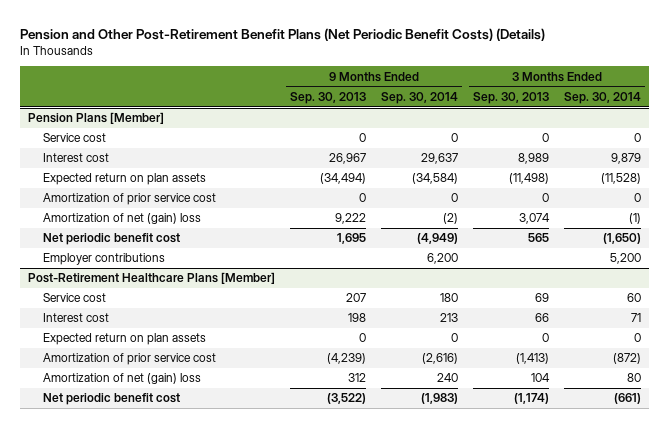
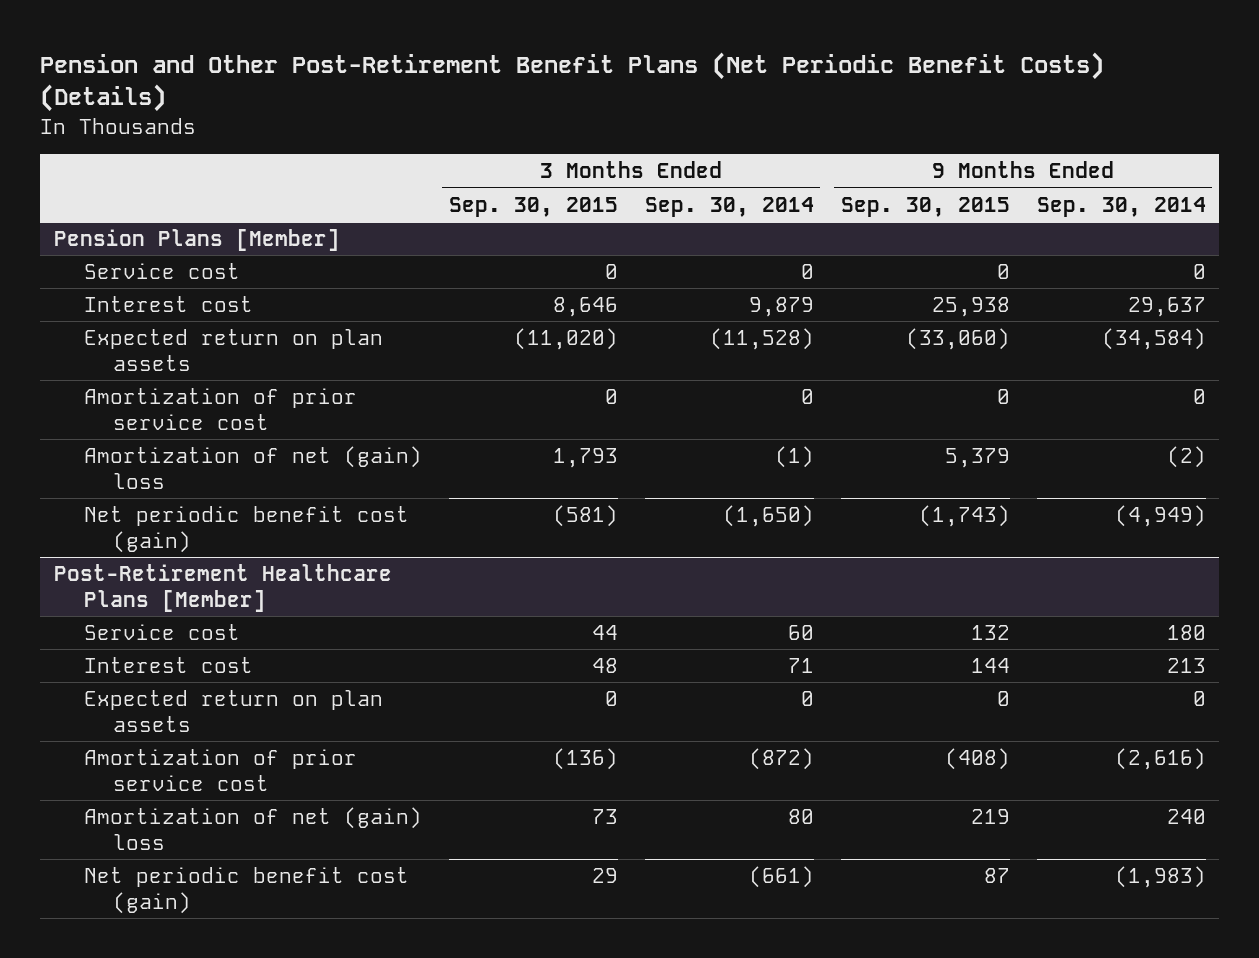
[289,92,366,105] Sep. 30, 2013 -> none
[473,92,550,105] Sep. 30, 2013 -> none
none -> [448,196,618,217] Sep. 30, 2015
none -> [840,196,1010,217] Sep. 30, 2015
[42,253,165,266] Employer contributions -> none
[42,233,180,246] Net periodic benefit cost -> [83,505,409,554] Net periodic benefit cost (gain)
[42,393,180,406] Net periodic benefit cost -> [83,866,409,915] Net periodic benefit cost (gain)

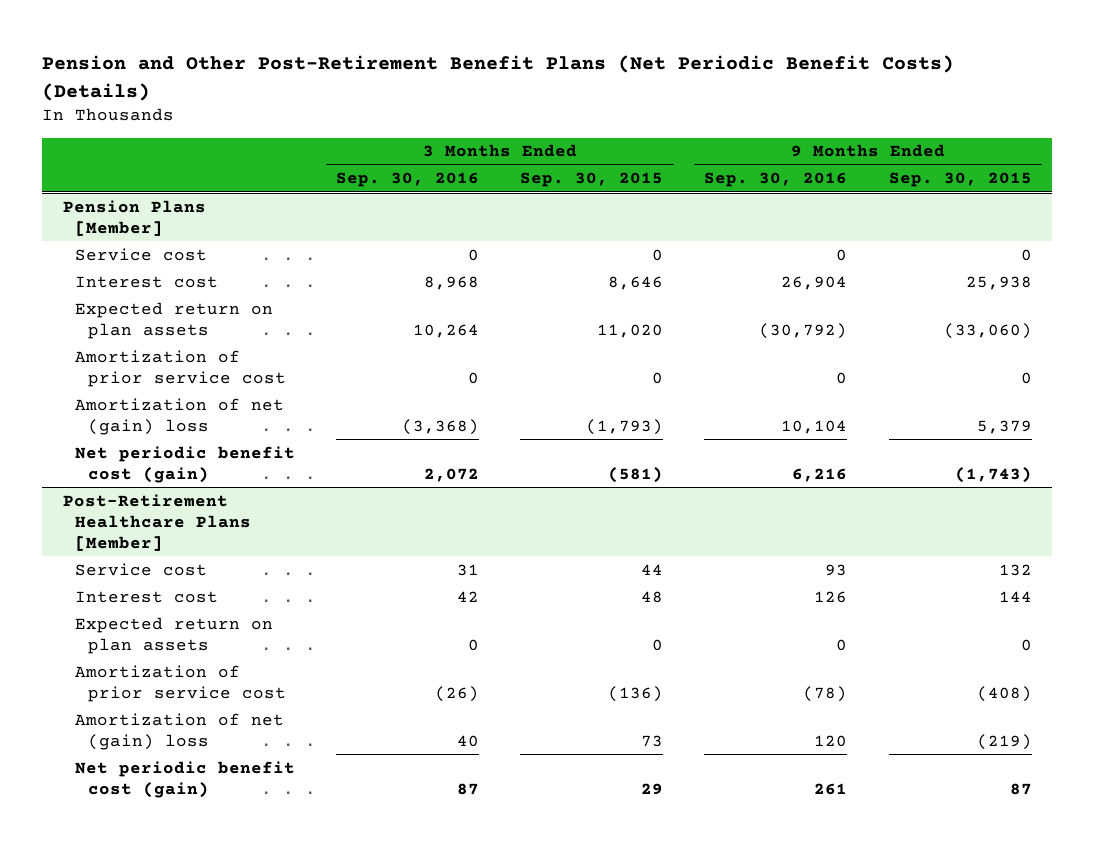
[644,196,814,217] Sep. 30, 2014 -> none
[1036,196,1206,217] Sep. 30, 2014 -> none
none -> [336,172,480,188] Sep. 30, 2016
none -> [704,172,848,188] Sep. 30, 2016
[513,327,618,350] (11,020) -> [597,323,664,338] 11,020
[552,447,618,468] 1,793 -> [586,418,664,435] (1,793)
[970,808,1010,824] 219 -> [976,733,1032,750] (219)

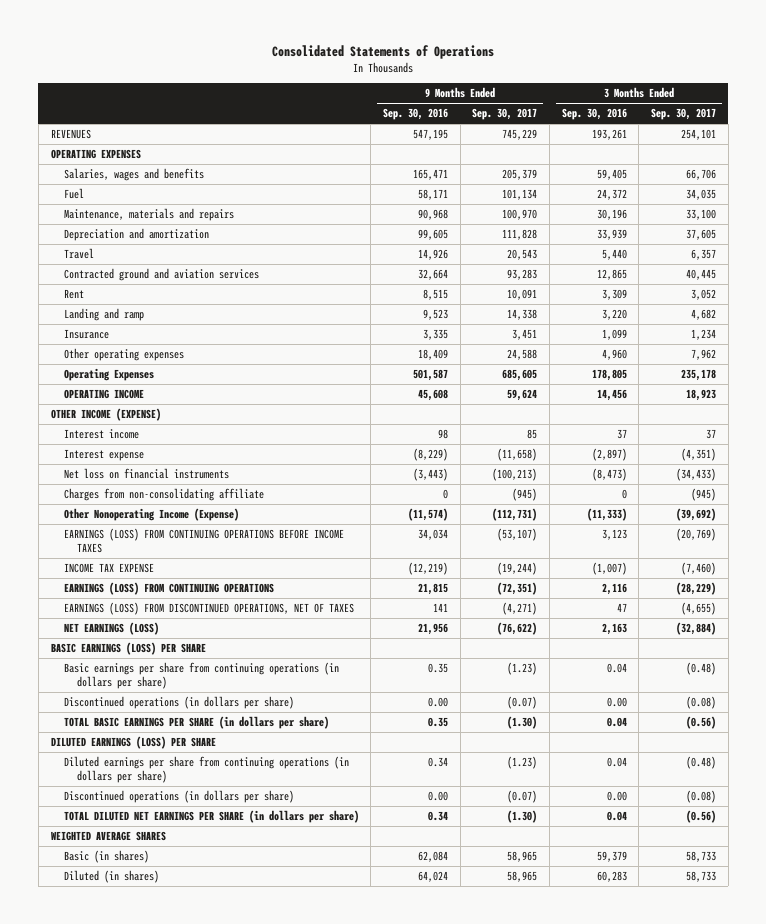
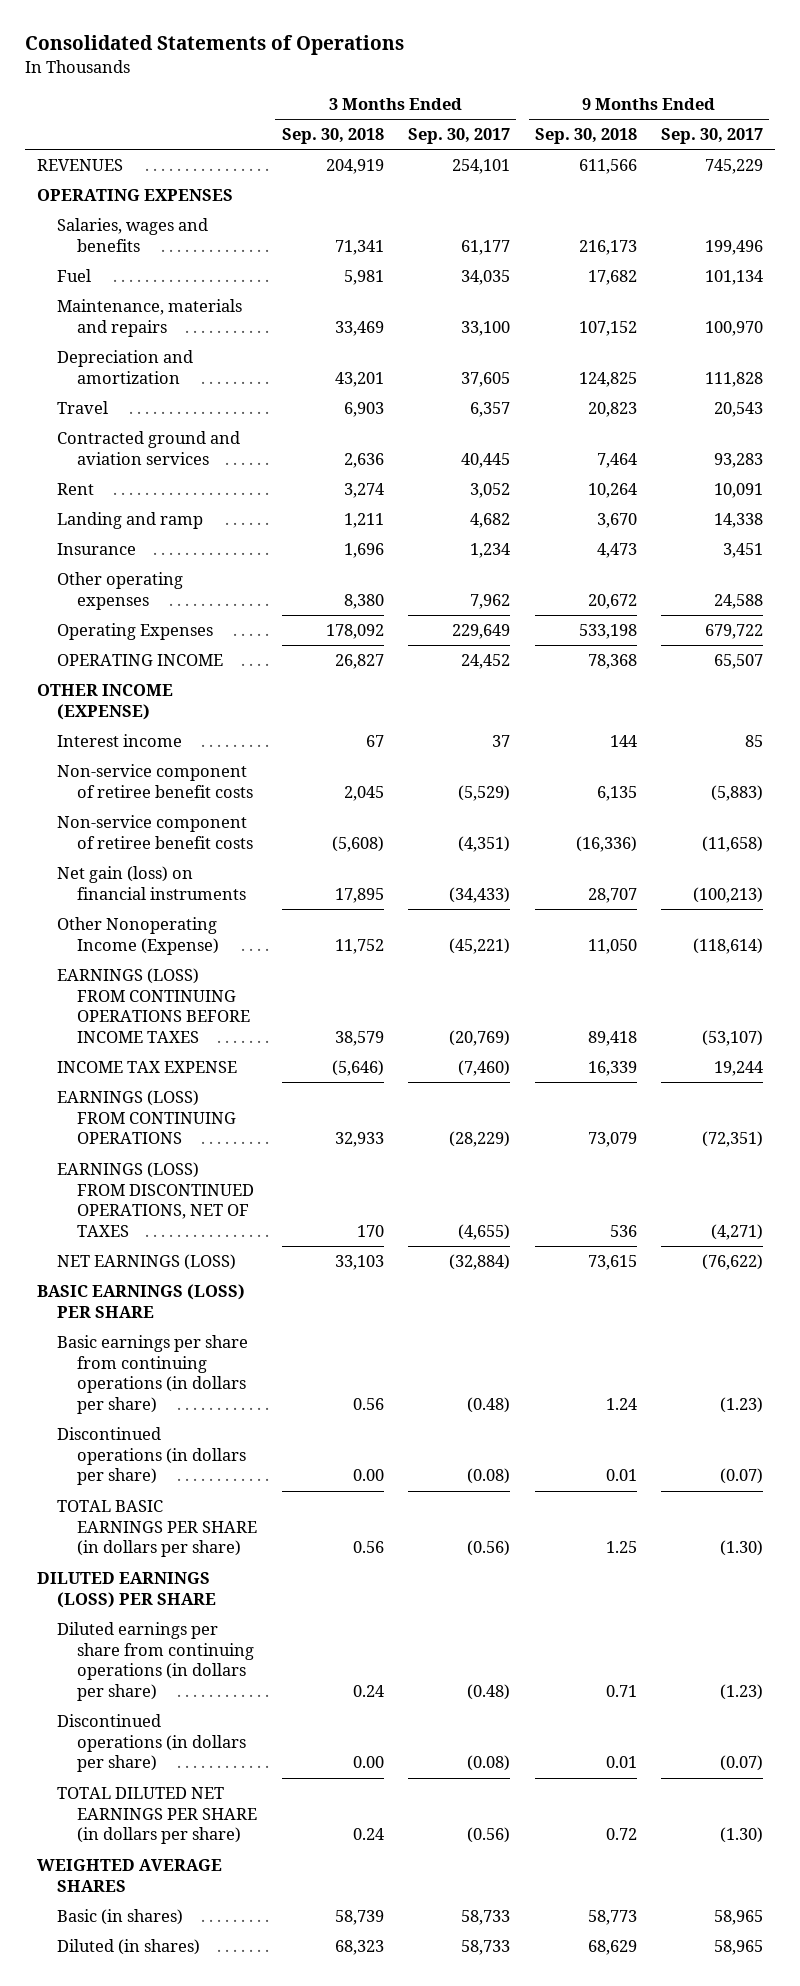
[383,108,449,121] Sep. 30, 2016 -> none
[561,108,627,121] Sep. 30, 2016 -> none
none -> [281,128,384,145] Sep. 30, 2018
none -> [534,128,637,145] Sep. 30, 2018
[502,169,538,181] 205,379 -> [705,239,764,255] 199,496
[685,169,716,181] 66,706 -> [461,239,511,255] 61,177
[502,369,538,382] 685,605 -> [705,624,764,640] 679,722
[680,369,716,382] 235,178 -> [452,624,511,640] 229,649
[507,389,538,402] 59,624 -> [714,654,764,670] 65,507
[685,389,716,402] 18,923 -> [461,654,511,670] 24,452
[63,488,264,502] Charges from non-consolidating affiliate -> none
none -> [57,764,254,798] Non-service component of retiree benefit costs
[63,449,144,462] Interest expense -> [57,815,254,849] Non-service component of retiree benefit costs
[63,468,229,480] Net loss on financial instruments -> [57,866,247,900] Net gain (loss) on financial instruments
[492,508,538,522] (112,731) -> [693,937,764,954] (118,614)
[675,508,716,522] (39,692) -> [449,937,511,954] (45,221)
[497,562,538,576] (19,244) -> [714,1061,764,1077] 19,244

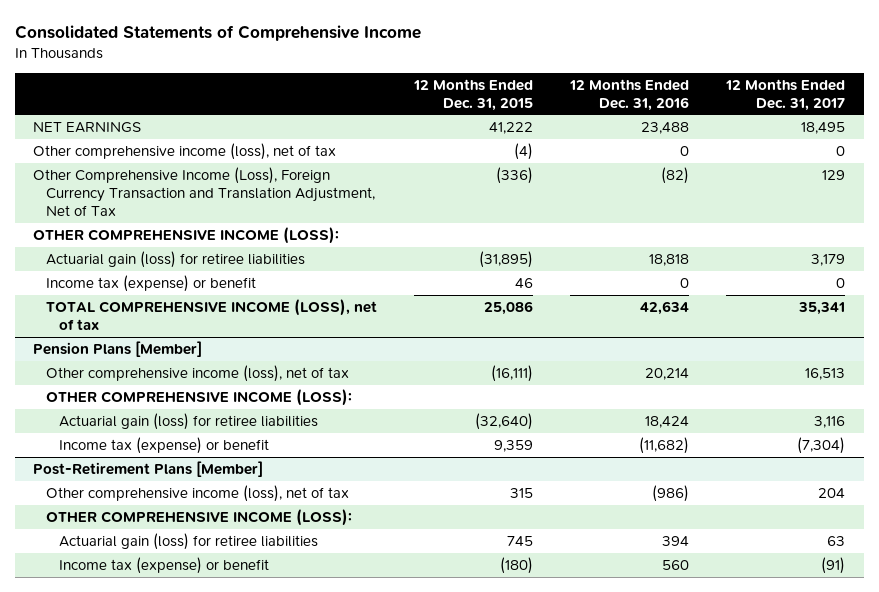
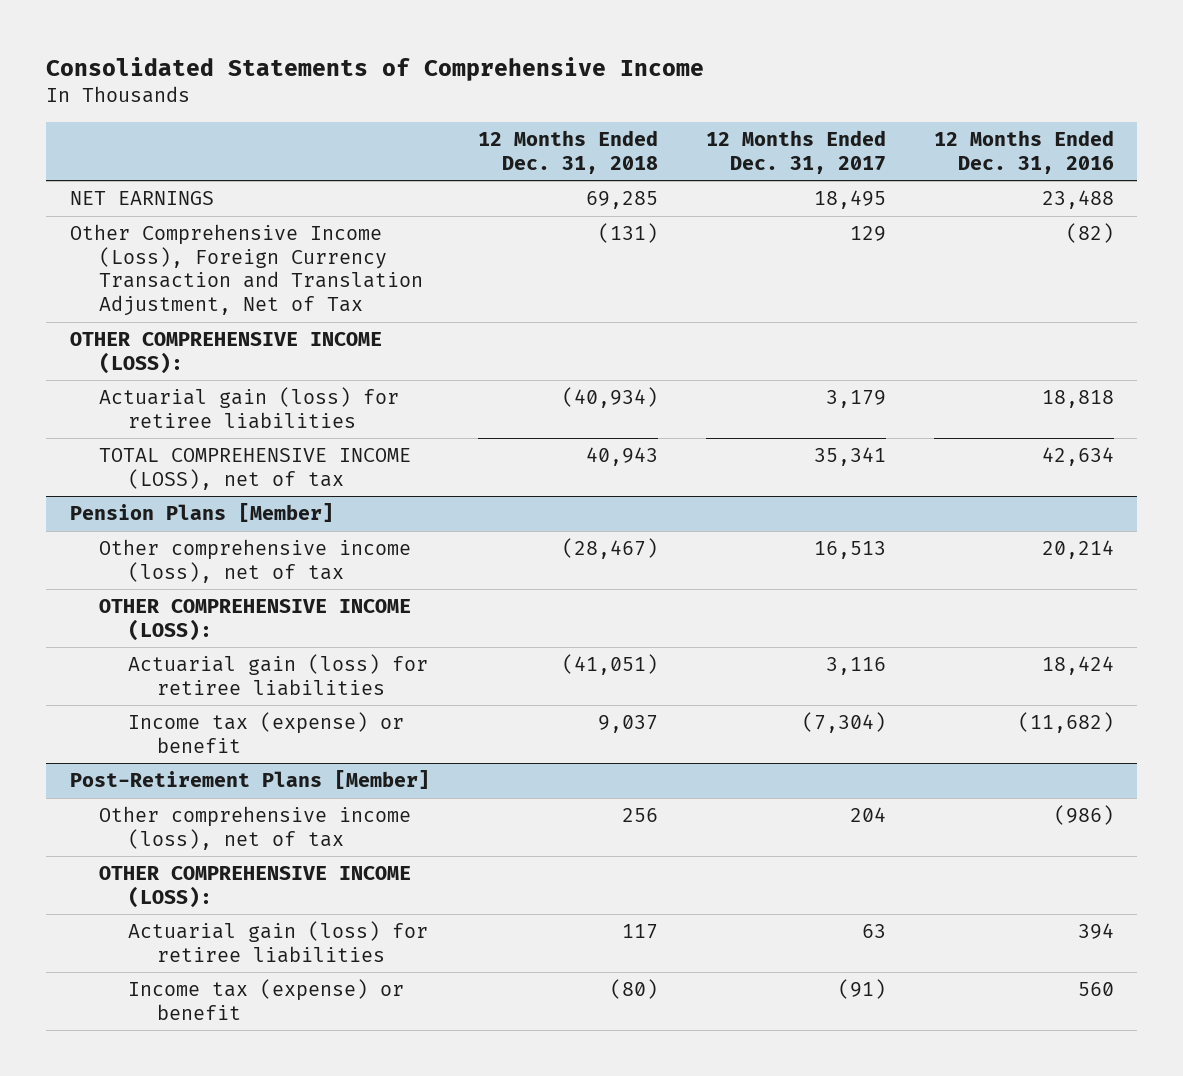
[413,78,534,111] 12 Months Ended Dec. 31, 2015 -> none
none -> [477,130,658,174] 12 Months Ended Dec. 31, 2018
[33,142,337,160] Other comprehensive income (loss), net of tax -> none
[46,274,257,292] Income tax (expense) or benefit -> none

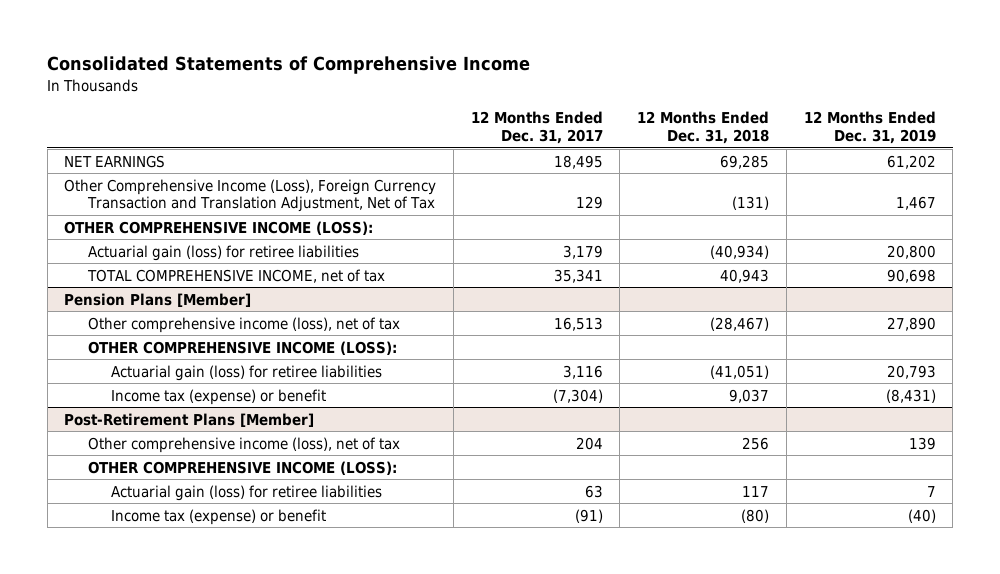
[933,130,1114,174] 12 Months Ended Dec. 31, 2016 -> none
none -> [803,111,936,145] 12 Months Ended Dec. 31, 2019
[98,448,411,490] TOTAL COMPREHENSIVE INCOME (LOSS), net of tax -> [86,268,385,283] TOTAL COMPREHENSIVE INCOME, net of tax

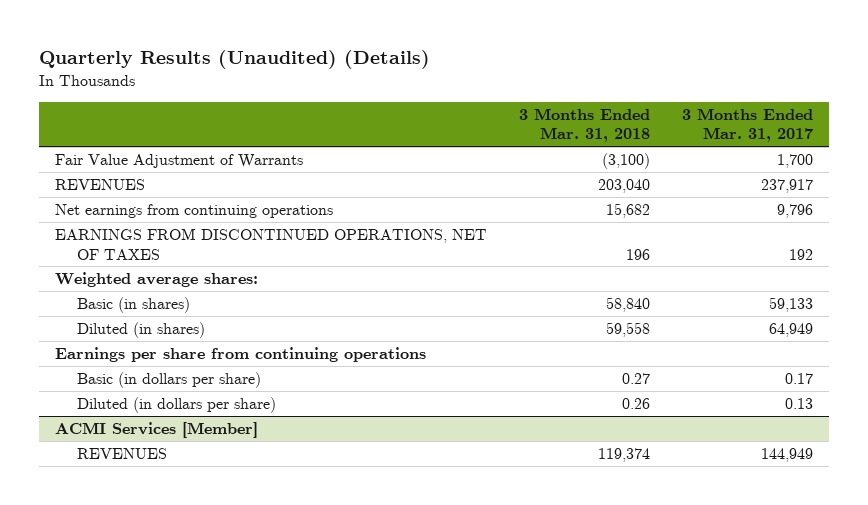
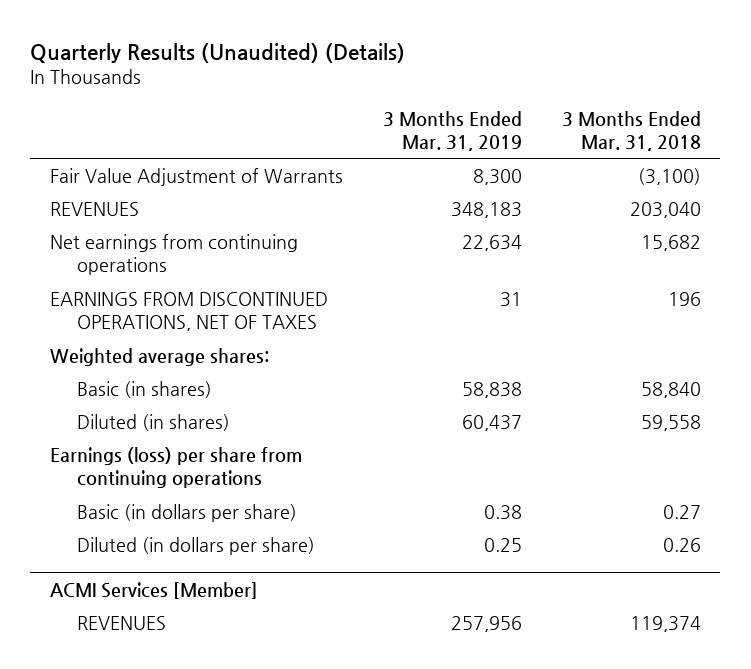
[682,107,814,143] 3 Months Ended Mar. 31, 2017 -> none
none -> [382,110,522,151] 3 Months Ended Mar. 31, 2019
[54,346,426,362] Earnings per share from continuing operations -> [50,447,303,489] Earnings (loss) per share from continuing operations

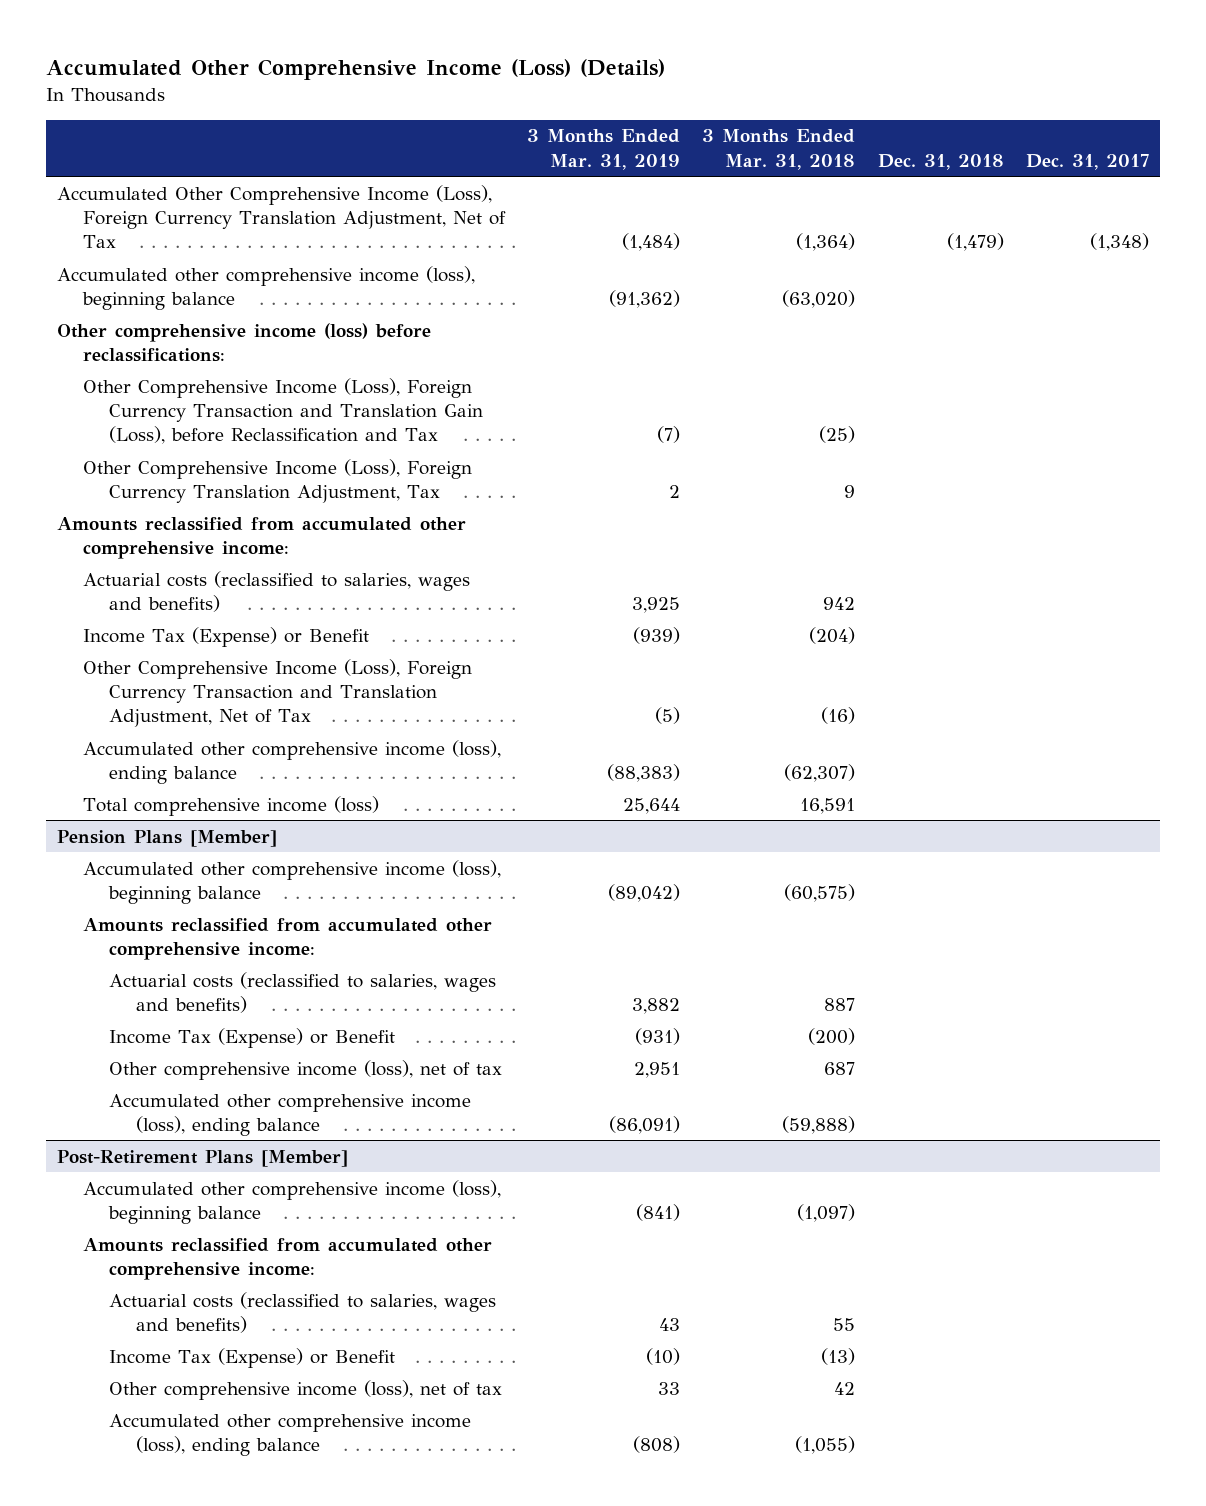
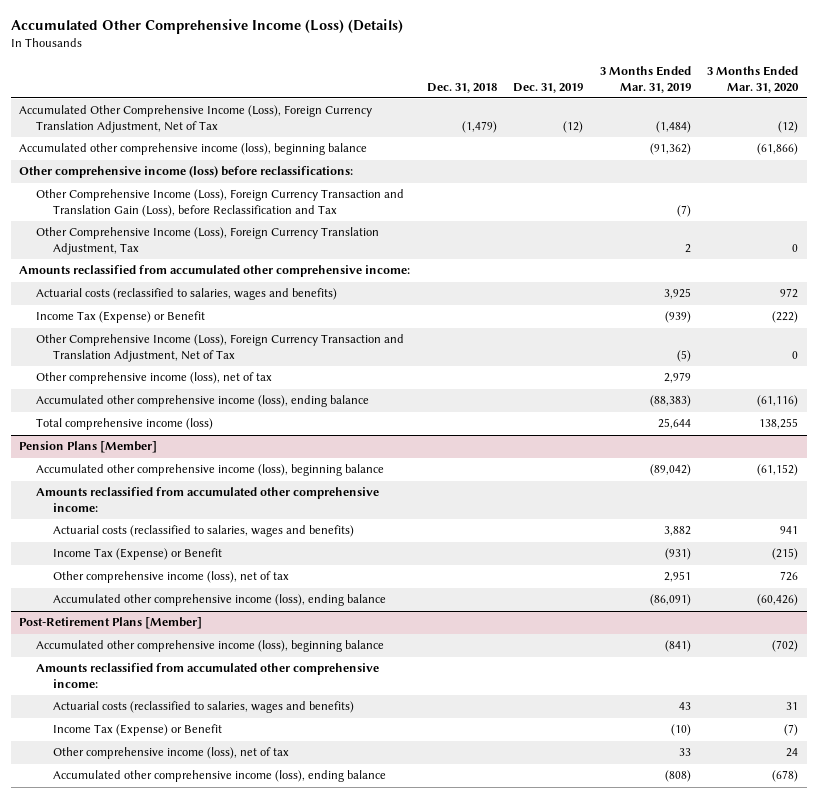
[702,129,856,170] 3 Months Ended Mar. 31, 2018 -> none
[1025,153,1149,170] Dec. 31, 2017 -> none
none -> [513,82,584,93] Dec. 31, 2019
none -> [707,66,800,93] 3 Months Ended Mar. 31, 2020
none -> [36,372,273,385] Other comprehensive income (loss), net of tax

